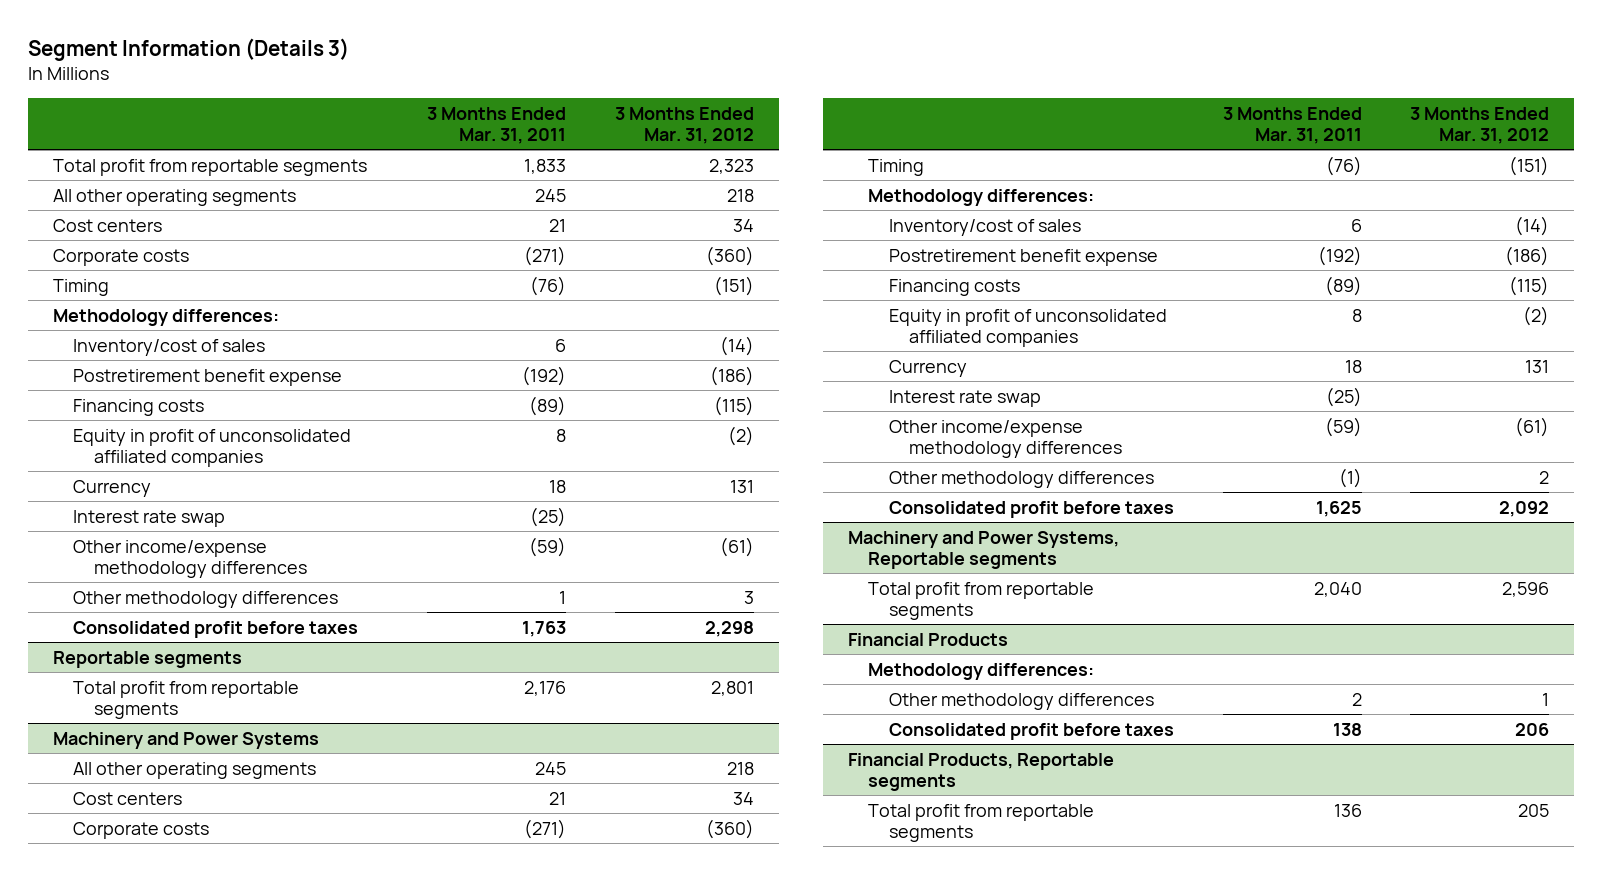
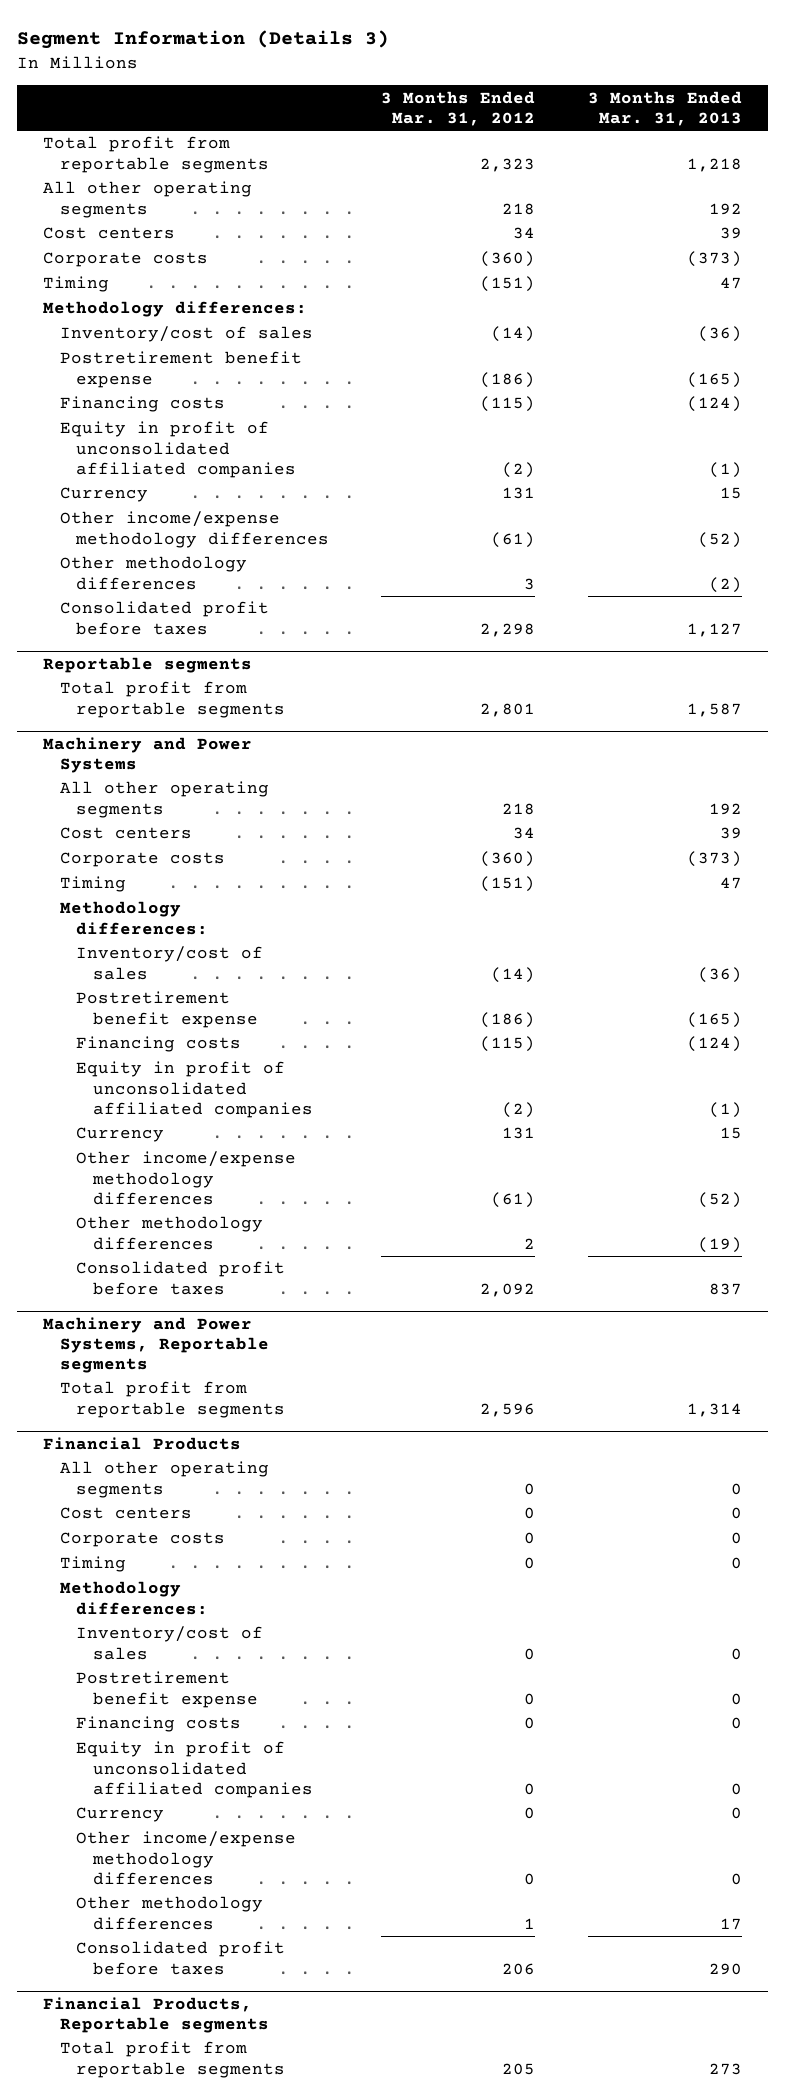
[427,106,567,144] 3 Months Ended Mar. 31, 2011 -> none
none -> [587,90,742,126] 3 Months Ended Mar. 31, 2013
[73,509,226,527] Interest rate swap -> none
[888,389,1041,407] Interest rate swap -> none
none -> [59,1461,269,1498] All other operating segments
none -> [59,1507,192,1520] Cost centers
none -> [59,1532,225,1548] Corporate costs
none -> [59,1556,126,1573] Timing
none -> [76,1626,264,1660] Inventory/cost of sales
none -> [76,1671,258,1708] Postretirement benefit expense
none -> [76,1716,242,1733] Financing costs
none -> [76,1741,313,1798] Equity in profit of unconsolidated affiliated companies
none -> [76,1807,165,1823] Currency
none -> [76,1831,297,1885] Other income/expense methodology differences

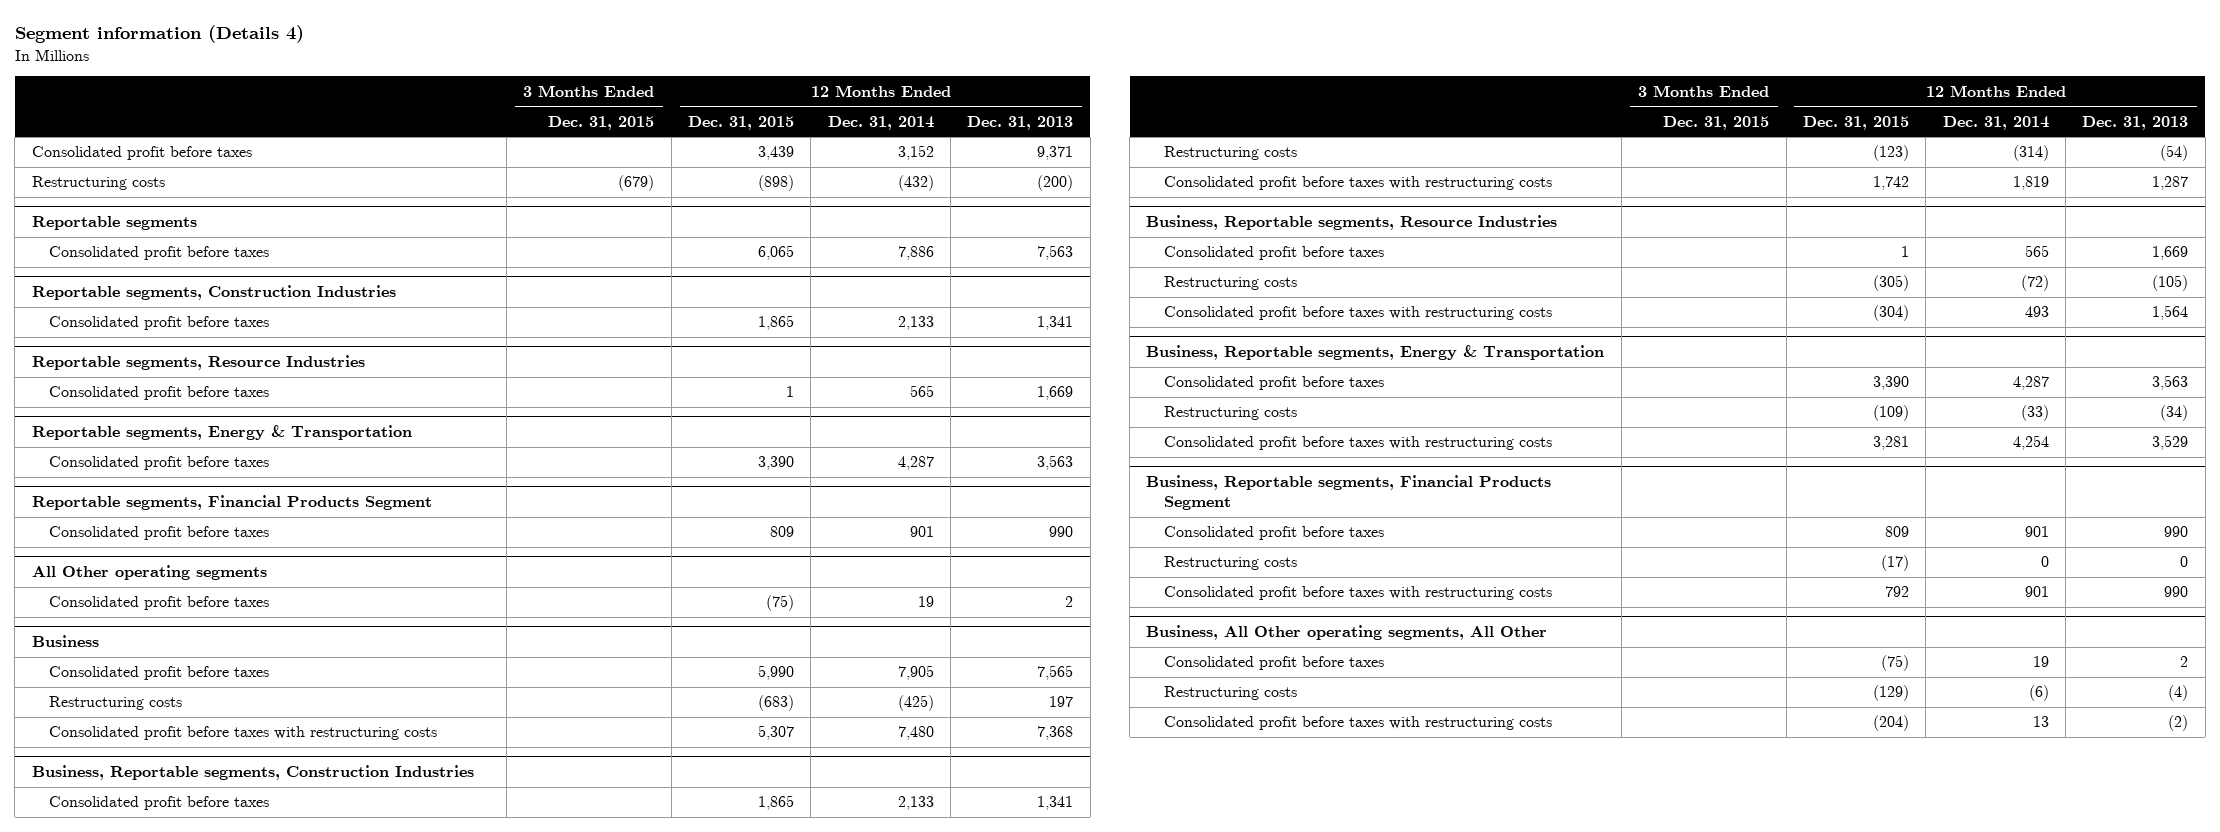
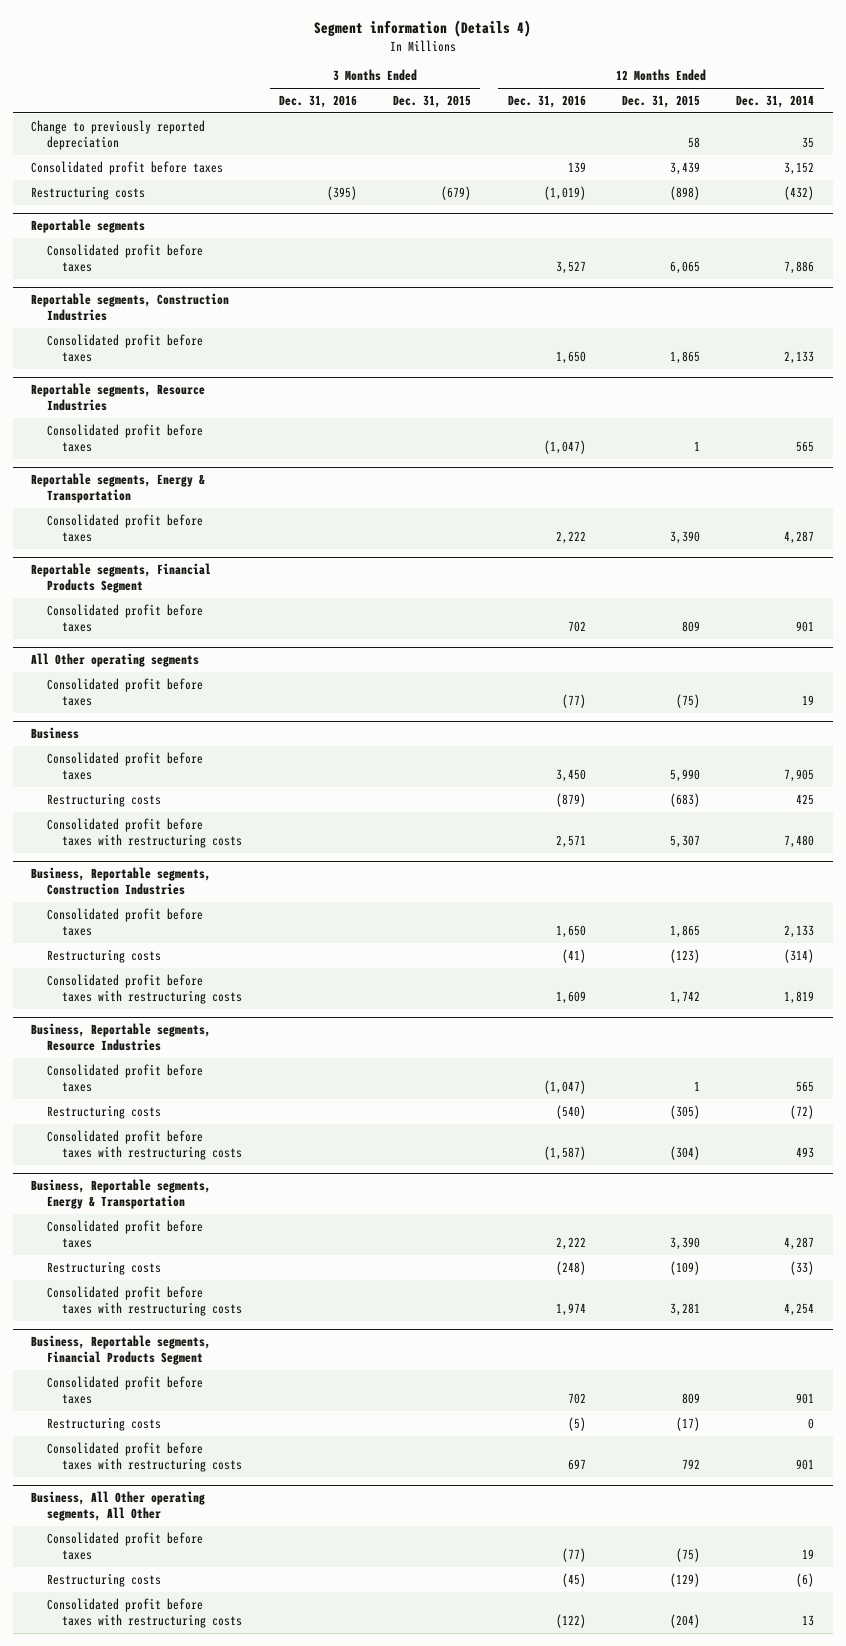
[967,115,1074,130] Dec. 31, 2013 -> none
none -> [278,95,357,109] Dec. 31, 2016
none -> [507,95,586,109] Dec. 31, 2016
none -> [31,119,206,151] Change to previously reported depreciation
[897,695,934,712] (425) -> [796,793,815,805] 425

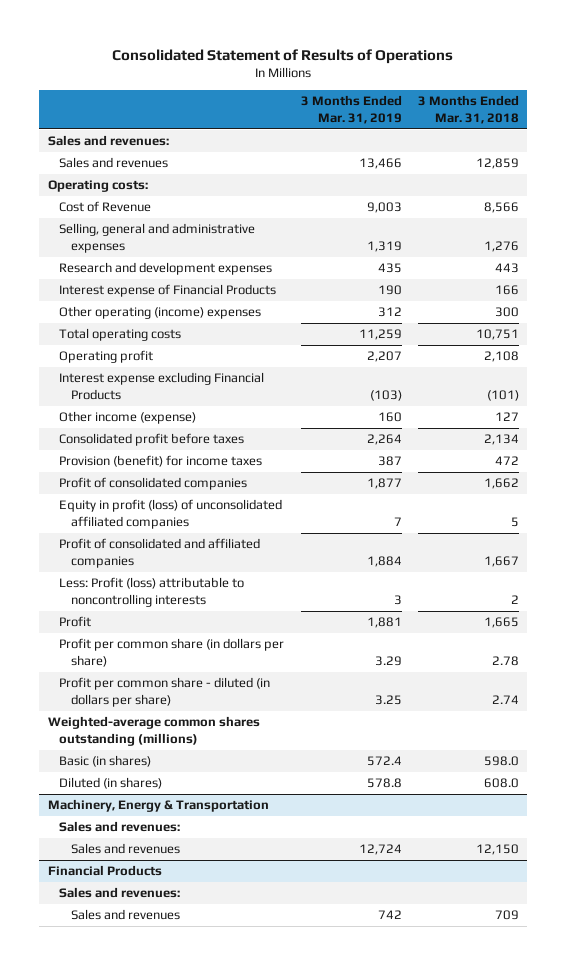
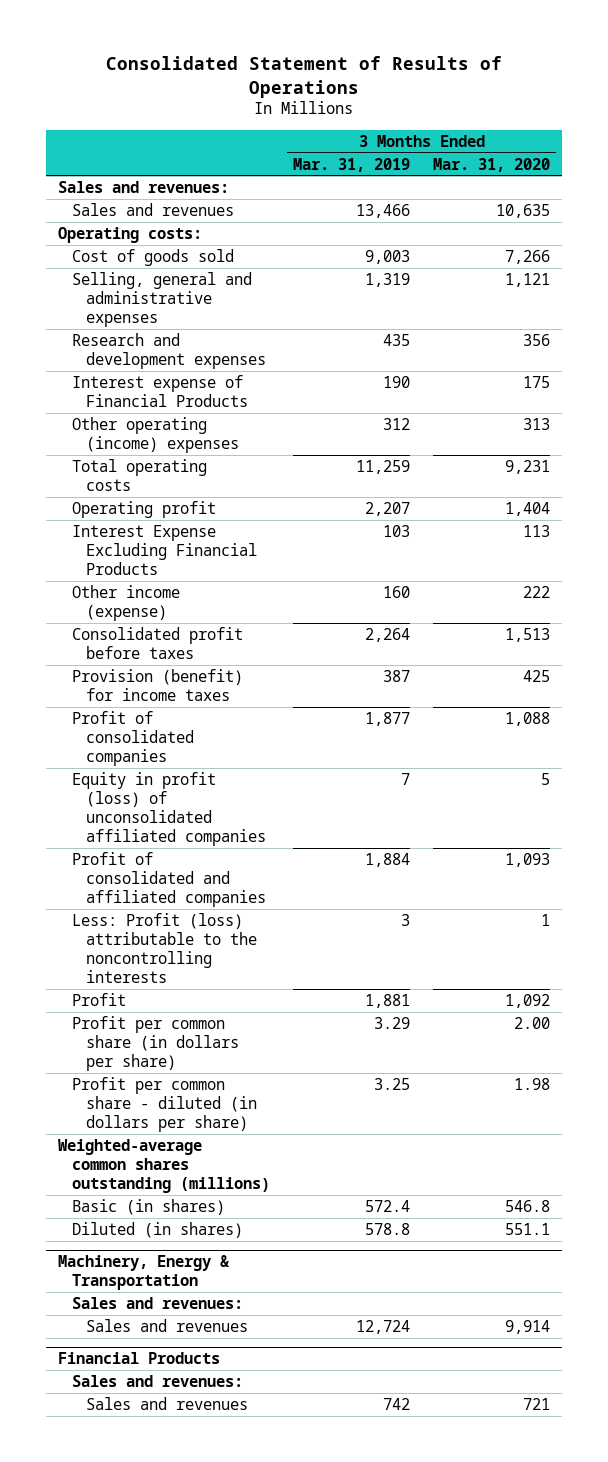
[418,95,520,124] 3 Months Ended Mar. 31, 2018 -> none
none -> [433,157,551,172] Mar. 31, 2020
[59,201,152,213] Cost of Revenue -> [71,248,234,266] Cost of goods sold
[59,372,265,400] Interest expense excluding Financial Products -> [71,524,257,575] Interest Expense Excluding Financial Products
[369,389,402,401] (103) -> [382,524,410,537] 103
[59,577,245,607] Less: Profit (loss) attributable to noncontrolling interests -> [71,912,257,983] Less: Profit (loss) attributable to the noncontrolling interests

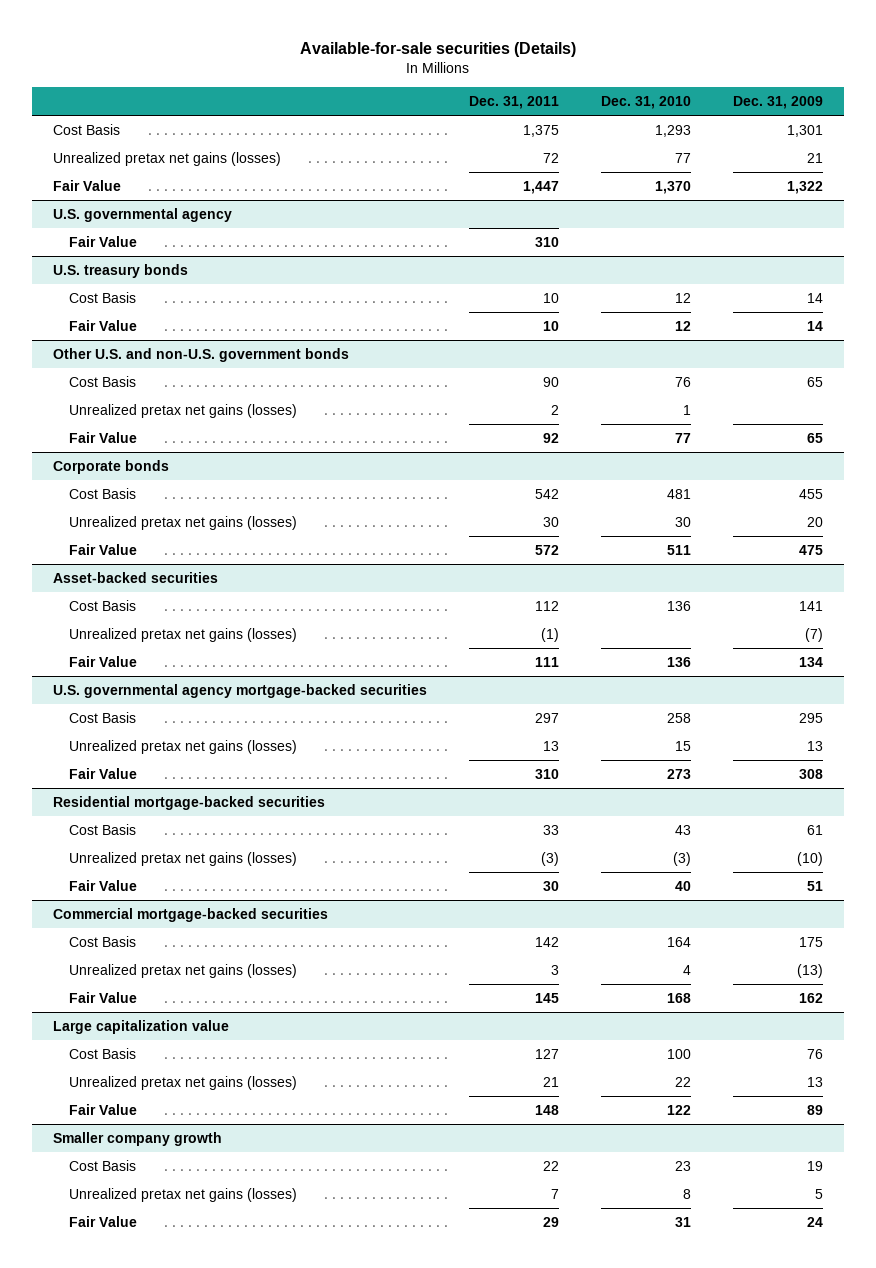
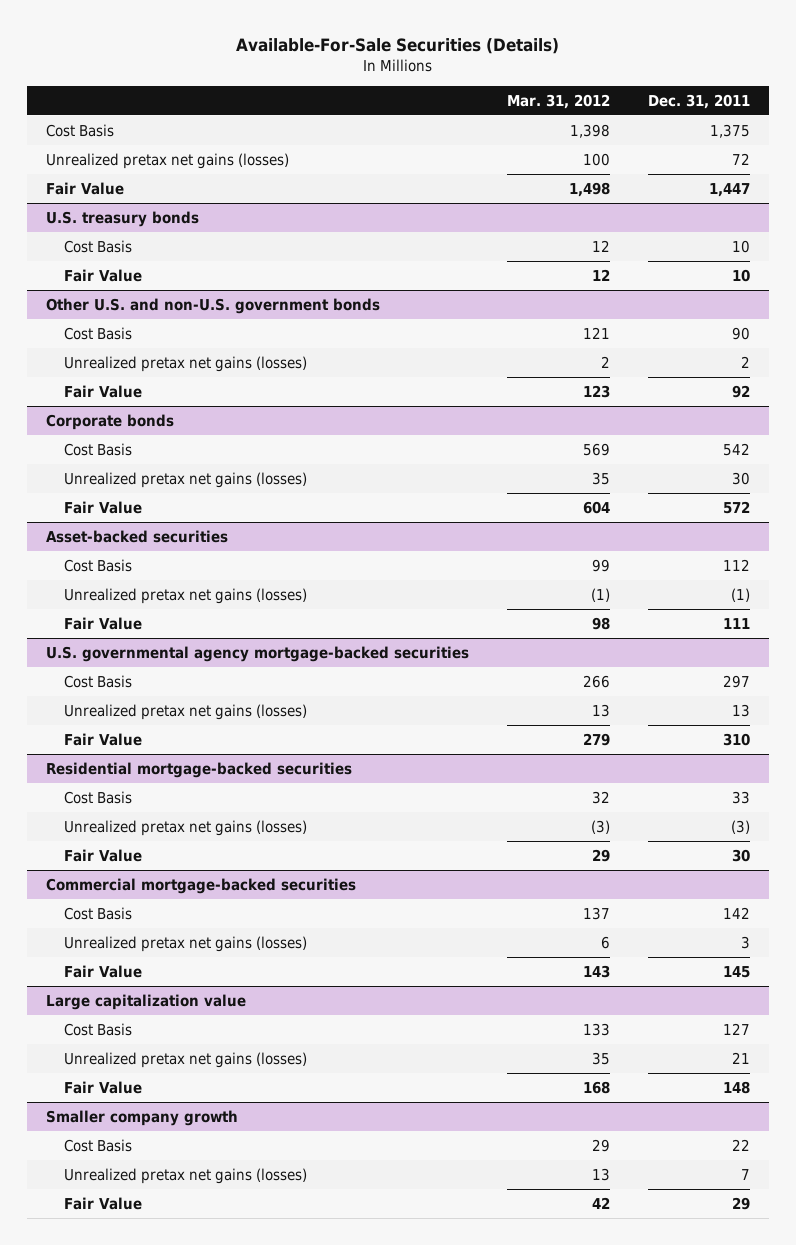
[300,42,577,58] Available-for-sale securities (Details) -> [236,37,560,54] Available-For-Sale Securities (Details)
[600,96,691,110] Dec. 31, 2010 -> none
[732,96,823,110] Dec. 31, 2009 -> none
none -> [507,93,611,109] Mar. 31, 2012
[53,207,233,222] U.S. governmental agency -> none
[68,235,137,247] Fair Value -> none

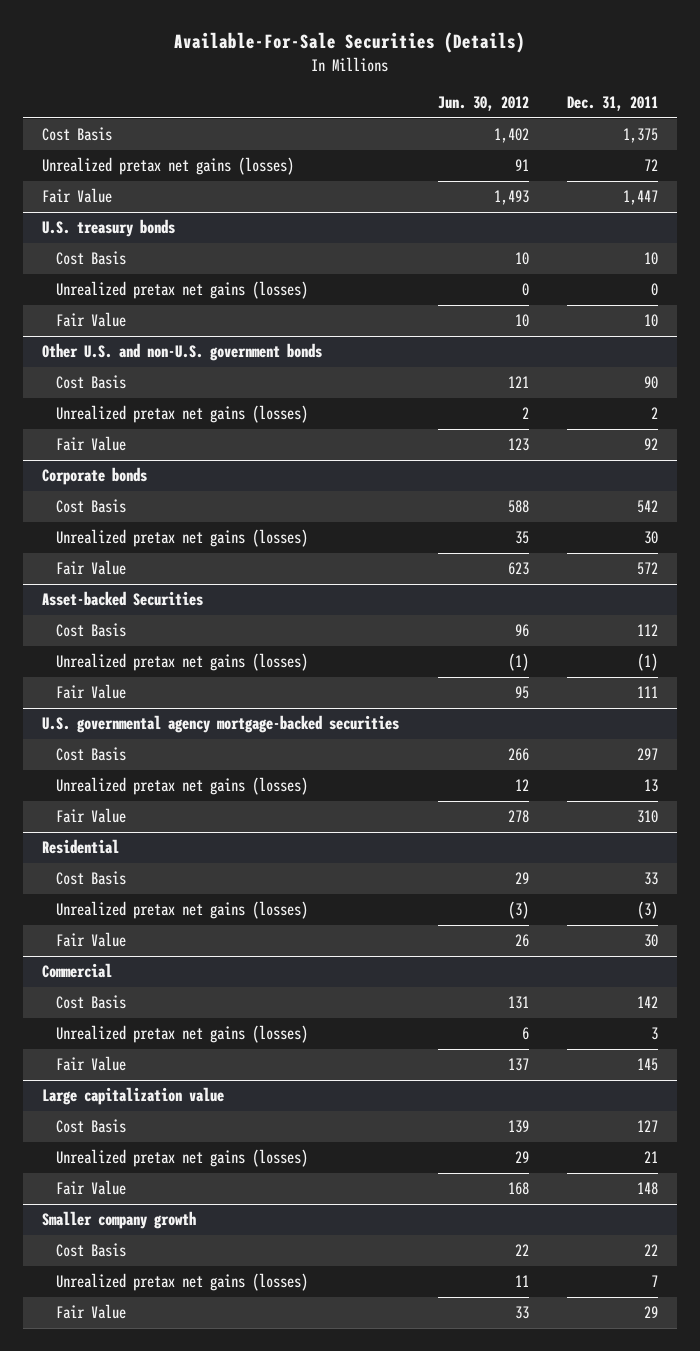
[507,93,611,109] Mar. 31, 2012 -> none
none -> [437,96,529,112] Jun. 30, 2012
none -> [56,281,309,300] Unrealized pretax net gains (losses)
[46,530,229,544] Asset-backed securities -> [41,591,203,607] Asset-backed Securities
[46,762,353,779] Residential mortgage-backed securities -> none
none -> [41,839,119,855] Residential
[46,878,357,895] Commercial mortgage-backed securities -> none
none -> [41,963,112,979] Commercial

